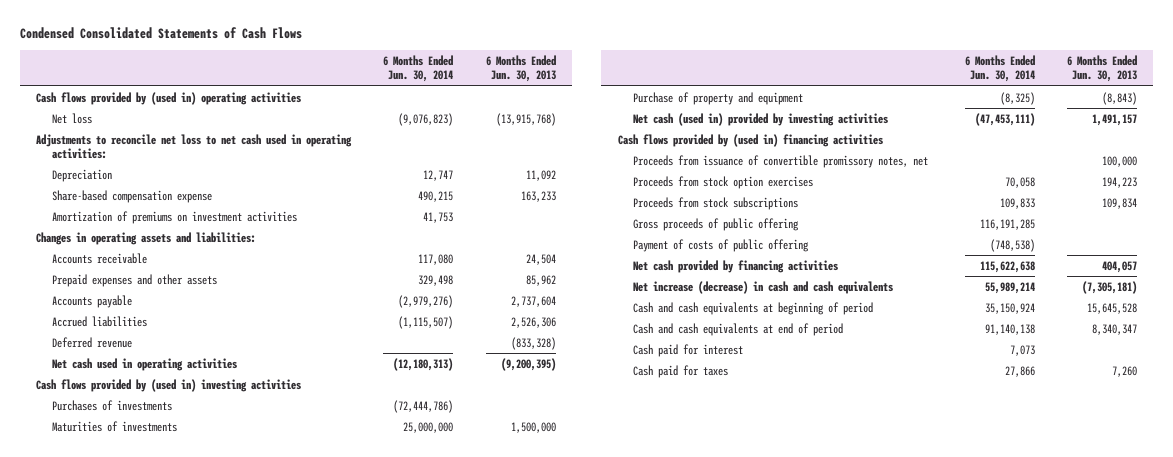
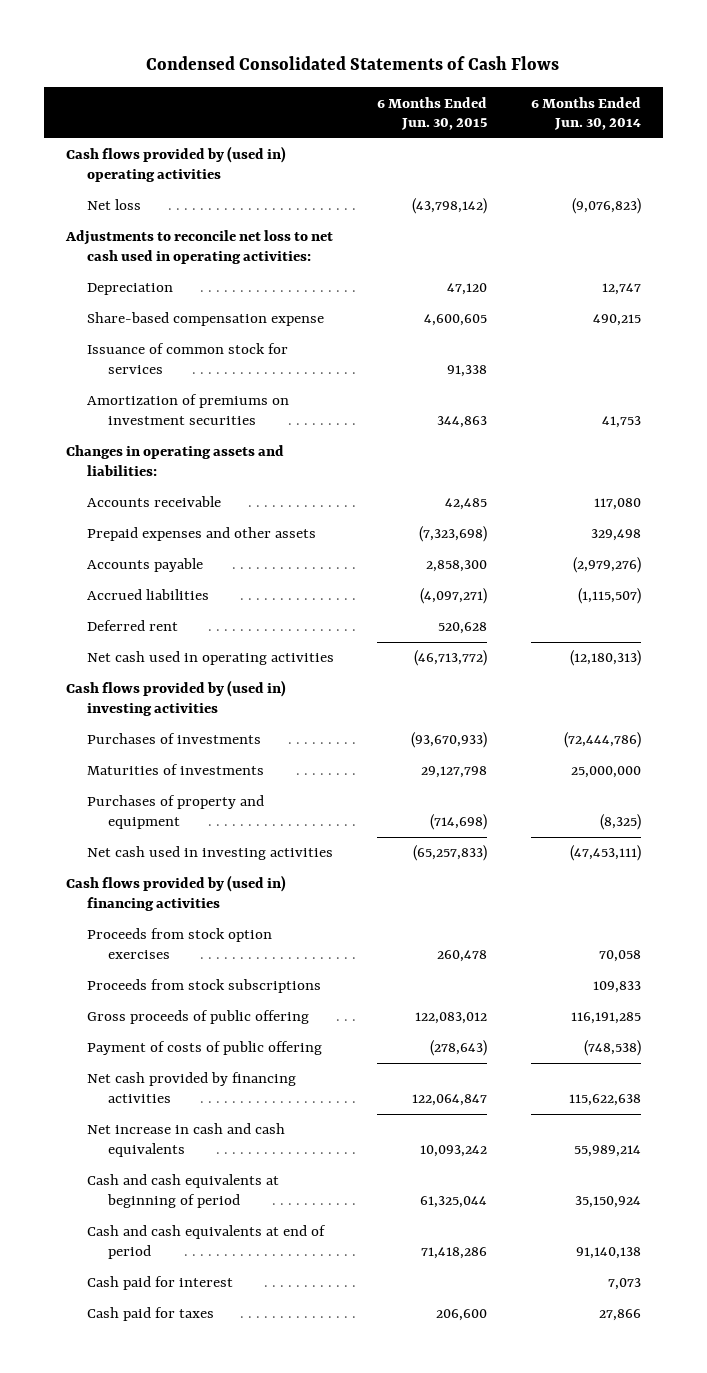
[485,54,556,83] 6 Months Ended Jun. 30, 2013 -> none
none -> [377,96,488,131] 6 Months Ended Jun. 30, 2015
none -> [86,343,288,375] Issuance of common stock for services
[51,210,297,224] Amortization of premiums on investment activities -> [86,394,289,426] Amortization of premiums on investment securities
[51,336,132,348] Deferred revenue -> none
none -> [86,620,178,632] Deferred rent
[633,91,804,105] Purchase of property and equipment -> [86,795,264,830] Purchases of property and equipment
[633,112,889,126] Net cash (used in) provided by investing activities -> [86,846,333,861] Net cash used in investing activities
[633,154,929,168] Proceeds from issuance of convertible promissory notes, net -> none
[633,280,894,294] Net increase (decrease) in cash and cash equivalents -> [86,1123,285,1158] Net increase in cash and cash equivalents

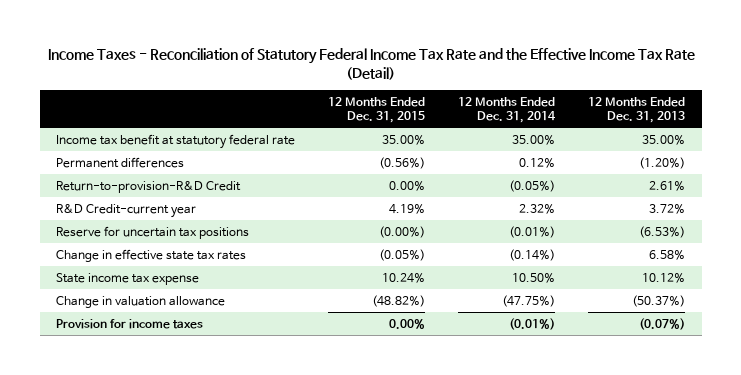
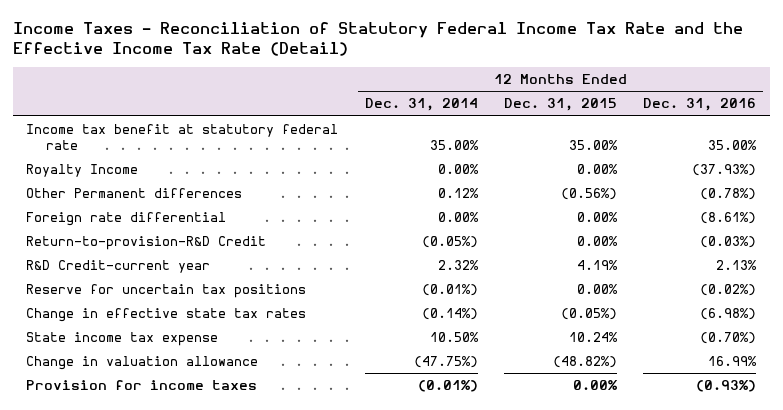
[588,96,686,124] 12 Months Ended Dec. 31, 2013 -> none
none -> [643,98,757,112] Dec. 31, 2016
none -> [26,164,139,178] Royalty Income
[56,156,185,168] Permanent differences -> [26,188,243,199] Other Permanent differences
none -> [26,212,227,227] Foreign rate differential
[379,225,426,238] (0.00%) -> [577,284,619,295] 0.00%

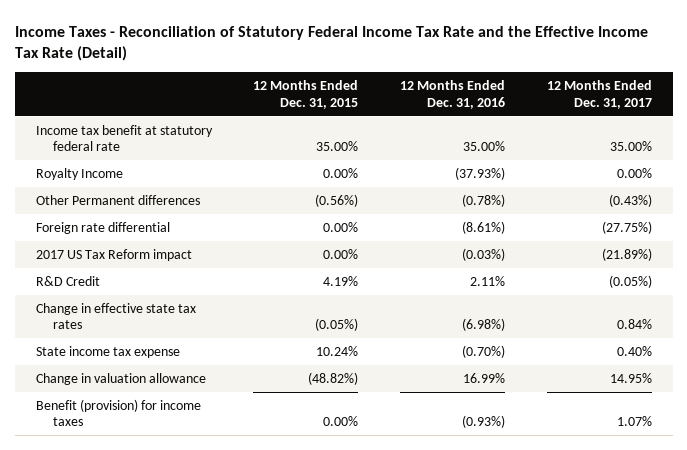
[364,98,478,112] Dec. 31, 2014 -> none
none -> [546,80,652,109] 12 Months Ended Dec. 31, 2017
[26,260,211,274] R&D Credit-current year -> none
[26,284,307,299] Reserve for uncertain tax positions -> none
none -> [35,249,192,262] 2017 US Tax Reform impact
[26,236,267,251] Return-to-provision-R&D Credit -> [35,276,100,287] R&D Credit
[577,236,619,247] 0.00% -> [323,276,359,287] 4.19%
[700,236,757,249] (0.03%) -> [470,276,506,287] 2.11%
[26,380,258,391] Provision for income taxes -> [35,399,201,427] Benefit (provision) for income taxes

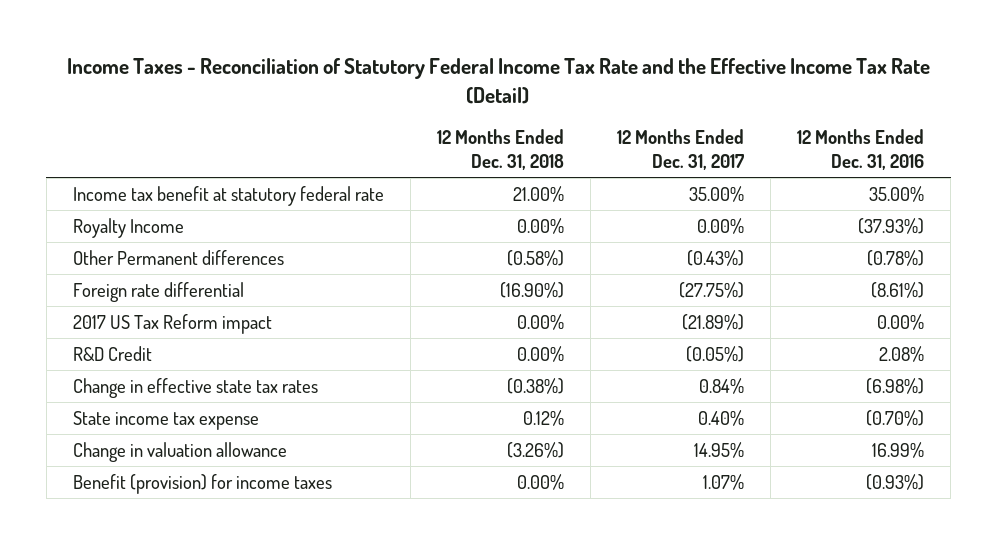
[253,80,359,109] 12 Months Ended Dec. 31, 2015 -> none
none -> [436,128,564,170] 12 Months Ended Dec. 31, 2018
[462,248,506,262] (0.03%) -> [877,313,925,330] 0.00%
[470,276,506,287] 2.11% -> [879,345,925,362] 2.08%

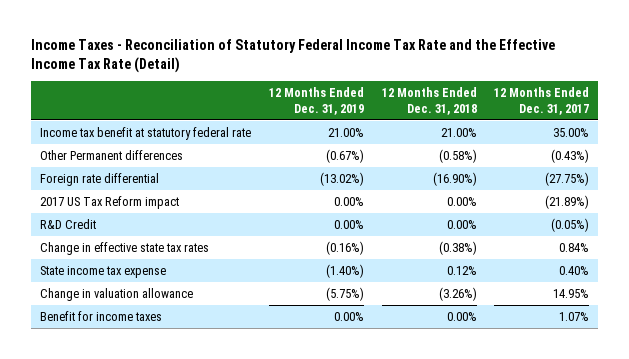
[797,128,925,170] 12 Months Ended Dec. 31, 2016 -> none
none -> [268,86,364,115] 12 Months Ended Dec. 31, 2019
[72,217,184,238] Royalty Income -> none
[72,473,332,494] Benefit (provision) for income taxes -> [39,310,162,321] Benefit for income taxes

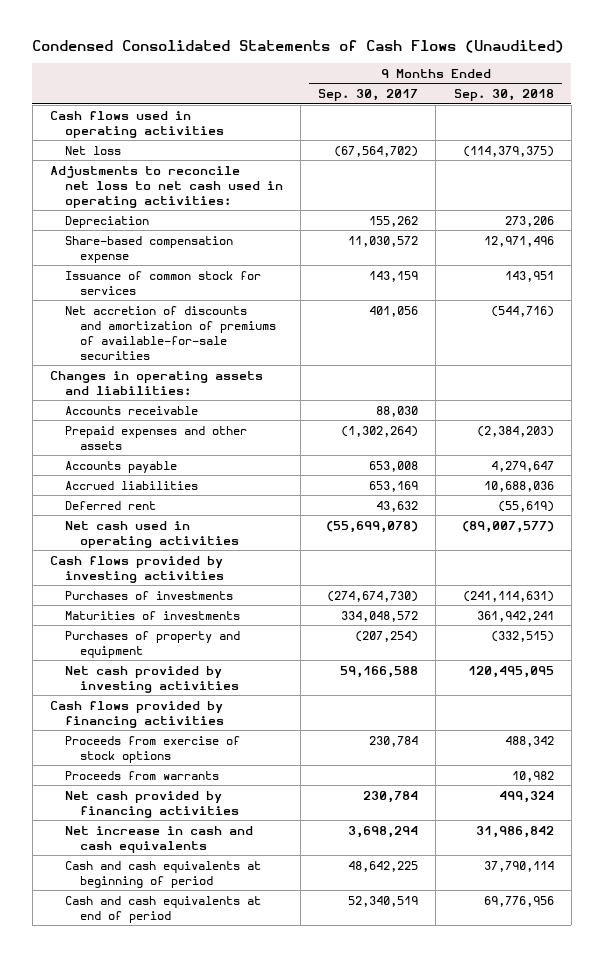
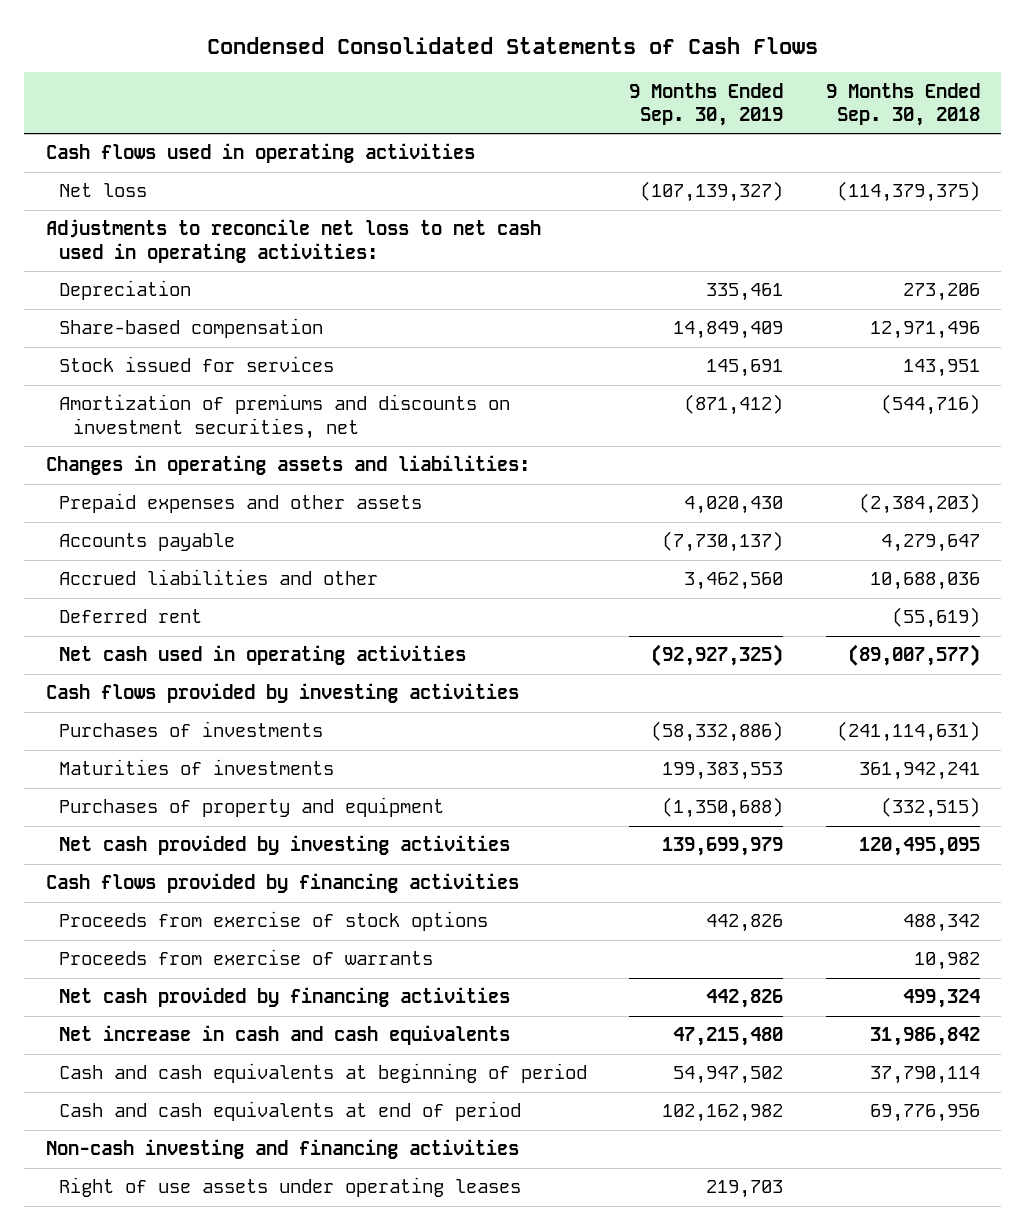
[32,40,565,54] Condensed Consolidated Statements of Cash Flows (Unaudited) -> [206,36,818,54] Condensed Consolidated Statements of Cash Flows
[318,89,419,102] Sep. 30, 2017 -> none
none -> [629,82,784,127] 9 Months Ended Sep. 30, 2019
[64,235,233,263] Share-based compensation expense -> [59,318,324,339] Share-based compensation
[64,270,261,295] Issuance of common stock for services -> [59,356,335,373] Stock issued for services
[64,305,276,360] Net accretion of discounts and amortization of premiums of available-for-sale securities -> [59,394,511,439] Amortization of premiums and discounts on investment securities, net
[64,405,198,415] Accounts receivable -> none
[64,480,198,490] Accrued liabilities -> [59,569,379,586] Accrued liabilities and other
[64,770,219,780] Proceeds from warrants -> [59,949,434,966] Proceeds from exercise of warrants
none -> [45,1139,519,1160] Non-cash investing and financing activities
none -> [59,1177,522,1198] Right of use assets under operating leases

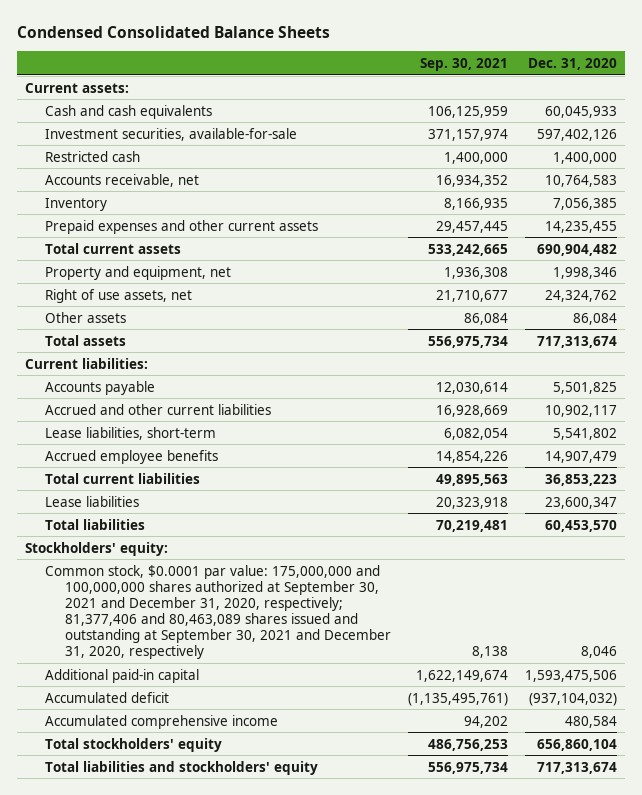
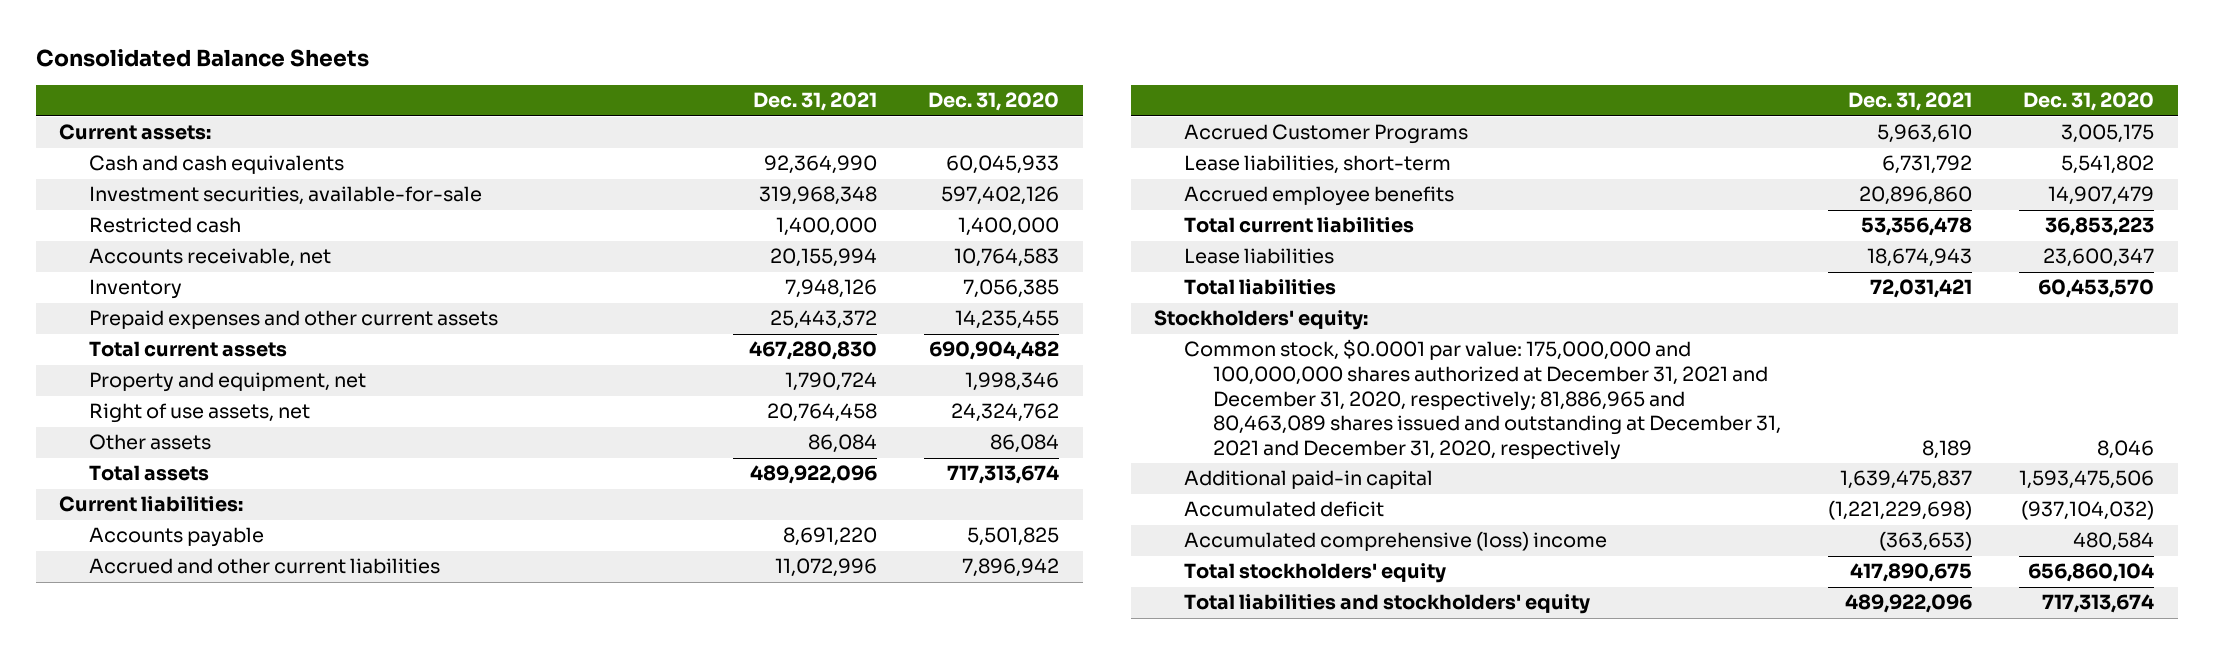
[16,25,330,38] Condensed Consolidated Balance Sheets -> [35,48,369,67] Consolidated Balance Sheets
[419,57,508,71] Sep. 30, 2021 -> none
none -> [753,92,878,112] Dec. 31, 2021
[544,404,617,417] 10,902,117 -> [962,558,1060,578] 7,896,942
none -> [1183,124,1468,145] Accrued Customer Programs
[44,564,391,659] Common stock, $0.0001 par value: 175,000,000 and 100,000,000 shares authorized at September 30, 2021 and December 31, 2020, respectively; 81,377,406 and 80,463,089 shares issued and outstanding at September 30, 2021 and December 31, 2020, respectively -> [1183,339,1782,461] Common stock, $0.0001 par value: 175,000,000 and 100,000,000 shares authorized at December 31, 2021 and December 31, 2020, respectively; 81,886,965 and 80,463,089 shares issued and outstanding at December 31, 2021 and December 31, 2020, respectively
[44,714,278,729] Accumulated comprehensive income -> [1183,531,1607,552] Accumulated comprehensive (loss) income

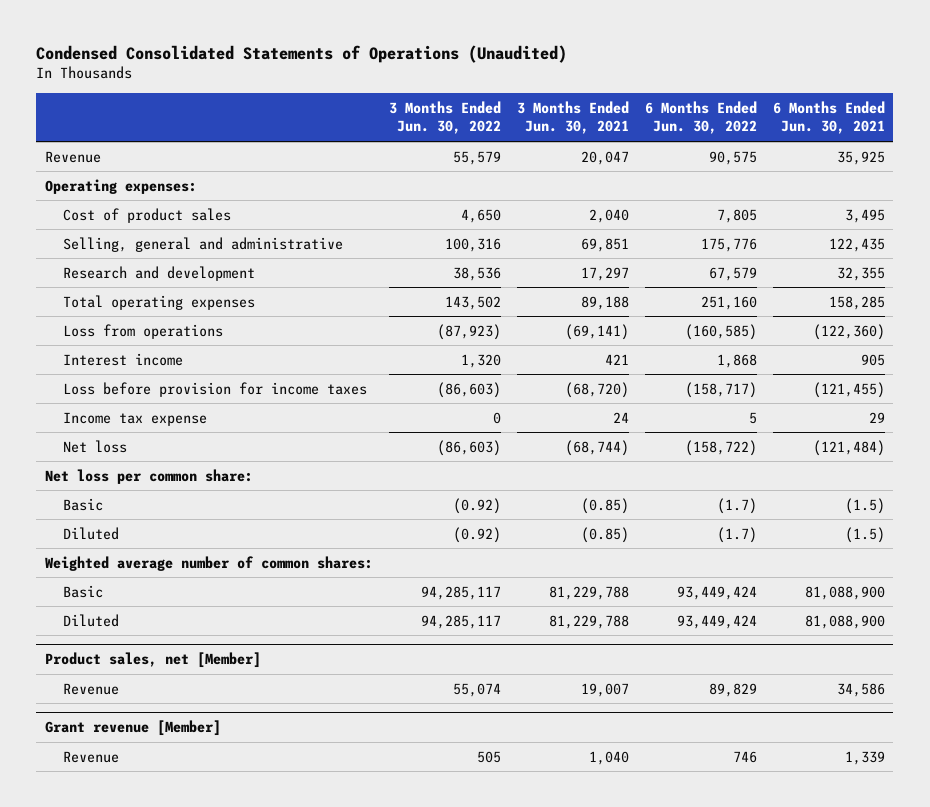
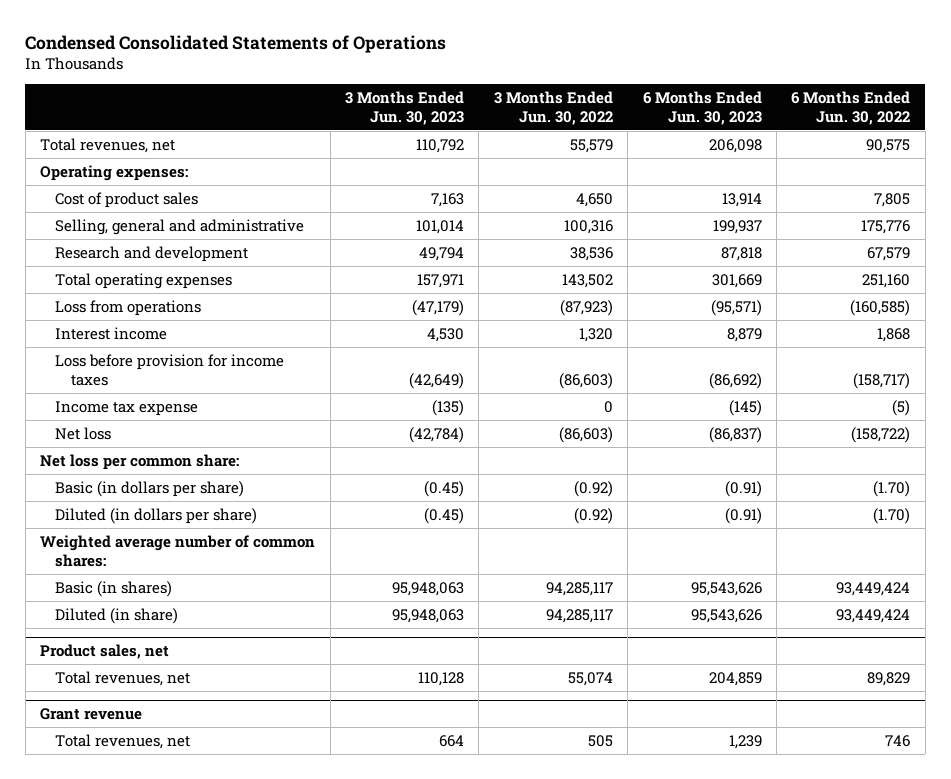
[36,44,568,63] Condensed Consolidated Statements of Operations (Unaudited) -> [25,34,447,53] Condensed Consolidated Statements of Operations
[516,100,629,135] 3 Months Ended Jun. 30, 2021 -> none
[773,100,886,135] 6 Months Ended Jun. 30, 2021 -> none
none -> [345,90,465,125] 3 Months Ended Jun. 30, 2023
none -> [642,90,762,125] 6 Months Ended Jun. 30, 2023
[44,150,101,163] Revenue -> [40,137,176,153] Total revenues, net
[748,411,757,424] 5 -> [892,399,911,416] (5)
[62,497,103,511] Basic -> [55,480,245,497] Basic (in dollars per share)
[716,497,757,514] (1.7) -> [873,480,911,497] (1.70)
[62,526,119,540] Diluted -> [55,507,258,524] Diluted (in dollars per share)
[716,526,757,543] (1.7) -> [873,507,911,524] (1.70)
[62,584,103,598] Basic -> [55,580,173,597] Basic (in shares)
[62,613,119,627] Diluted -> [55,607,179,624] Diluted (in share)
[44,652,261,669] Product sales, net [Member] -> [40,644,170,660] Product sales, net
[62,682,119,695] Revenue -> [55,670,191,686] Total revenues, net
[44,720,221,737] Grant revenue [Member] -> [40,708,143,721] Grant revenue
[62,750,119,763] Revenue -> [55,733,191,749] Total revenues, net

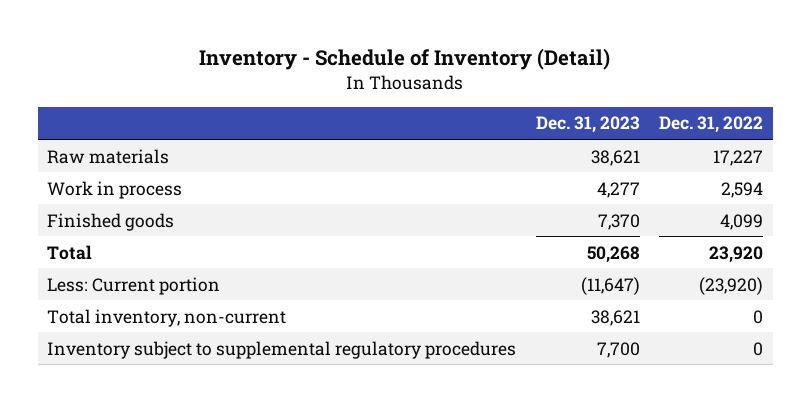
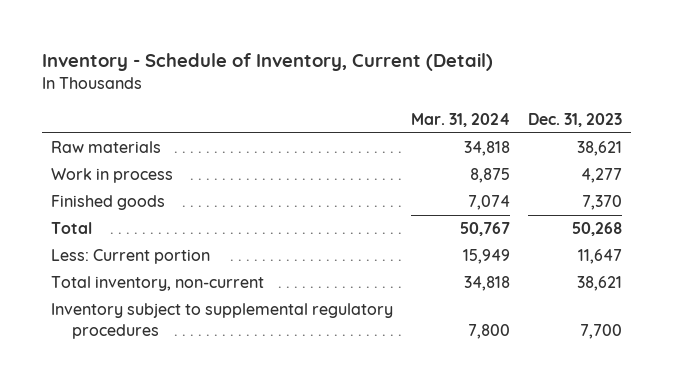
[199,48,611,71] Inventory - Schedule of Inventory (Detail) -> [41,53,493,72] Inventory - Schedule of Inventory, Current (Detail)
[658,116,763,134] Dec. 31, 2022 -> none
none -> [410,112,510,127] Mar. 31, 2024
[580,276,640,295] (11,647) -> [577,249,622,265] 11,647

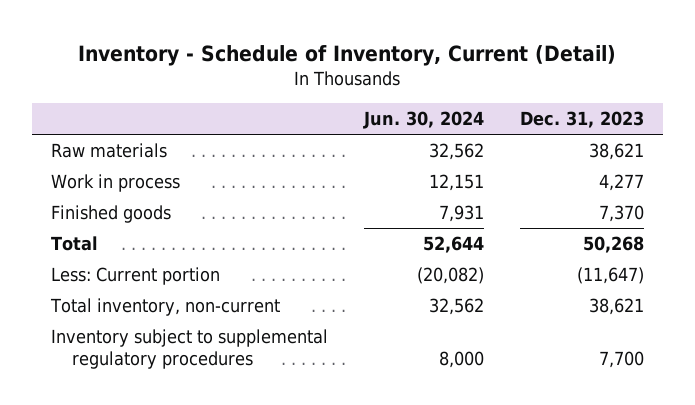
[410,112,510,127] Mar. 31, 2024 -> none
none -> [362,111,484,130] Jun. 30, 2024
[577,249,622,265] 11,647 -> [577,266,645,284] (11,647)

